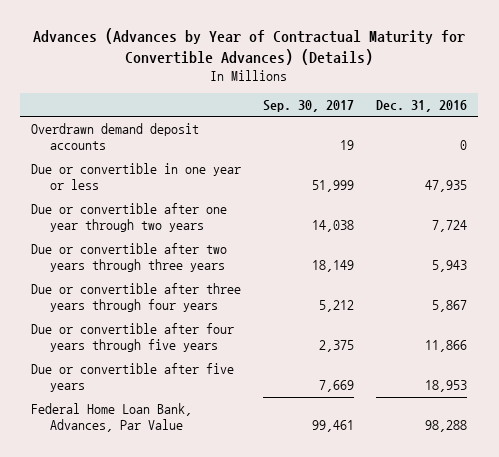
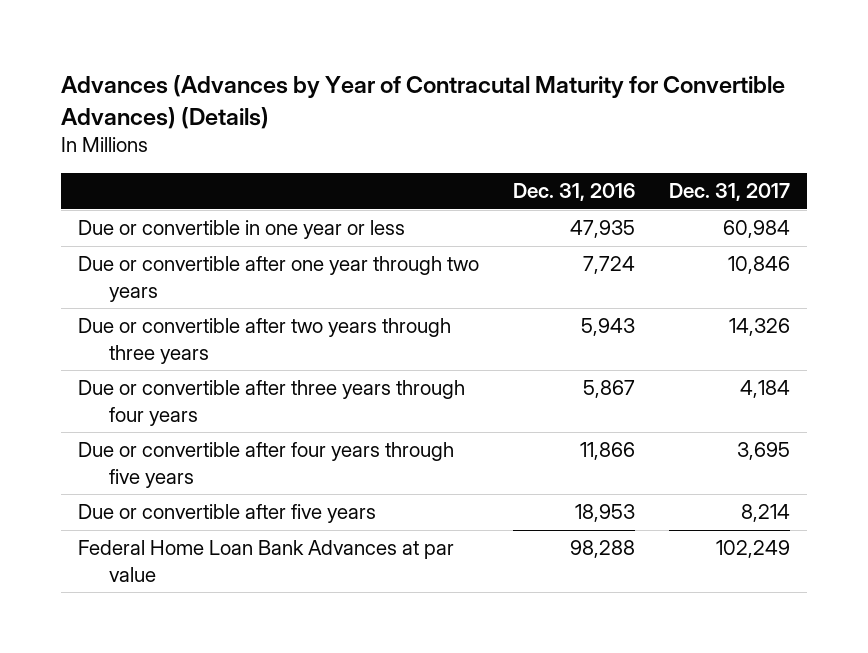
[33,28,466,65] Advances (Advances by Year of Contractual Maturity for Convertible Advances) (Details) -> [61,74,786,129] Advances (Advances by Year of Contracutal Maturity for Convertible Advances) (Details)
[263,99,355,112] Sep. 30, 2017 -> none
none -> [669,183,791,202] Dec. 31, 2017
[31,122,200,151] Overdrawn demand deposit accounts -> none
[31,402,193,433] Federal Home Loan Bank, Advances, Par Value -> [78,540,455,582] Federal Home Loan Bank Advances at par value

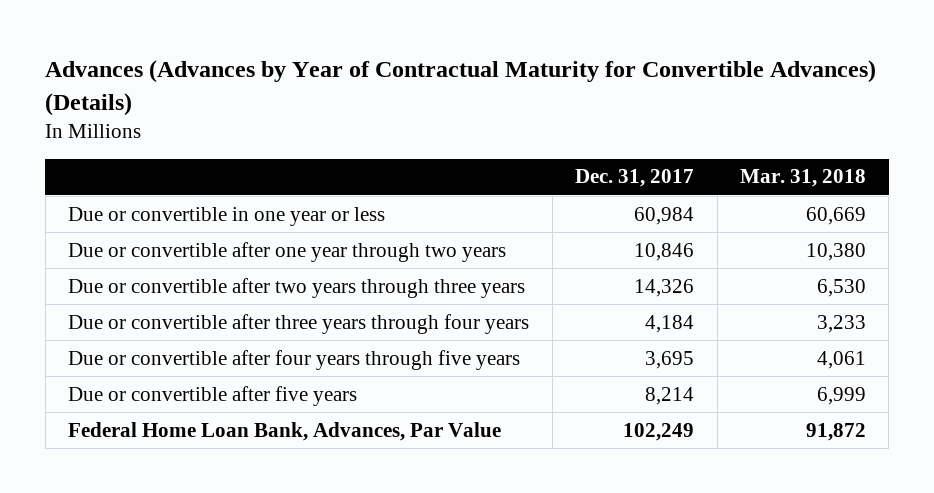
[61,74,786,129] Advances (Advances by Year of Contracutal Maturity for Convertible Advances) (Details) -> [45,60,877,116] Advances (Advances by Year of Contractual Maturity for Convertible Advances) (Details)
[513,183,636,202] Dec. 31, 2016 -> none
none -> [740,169,867,188] Mar. 31, 2018
[78,540,455,582] Federal Home Loan Bank Advances at par value -> [68,421,502,441] Federal Home Loan Bank, Advances, Par Value

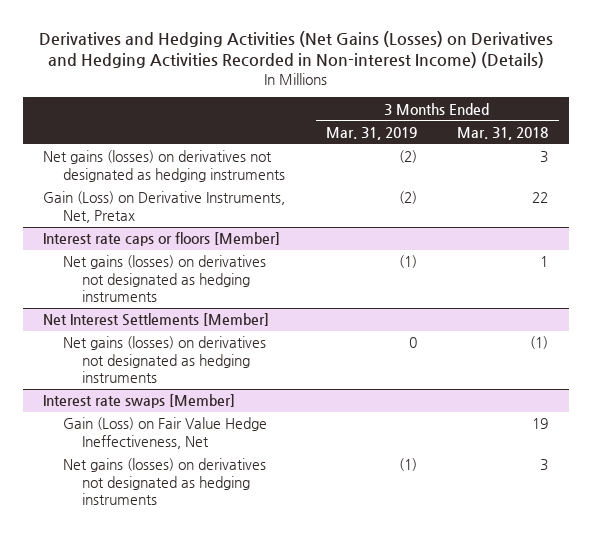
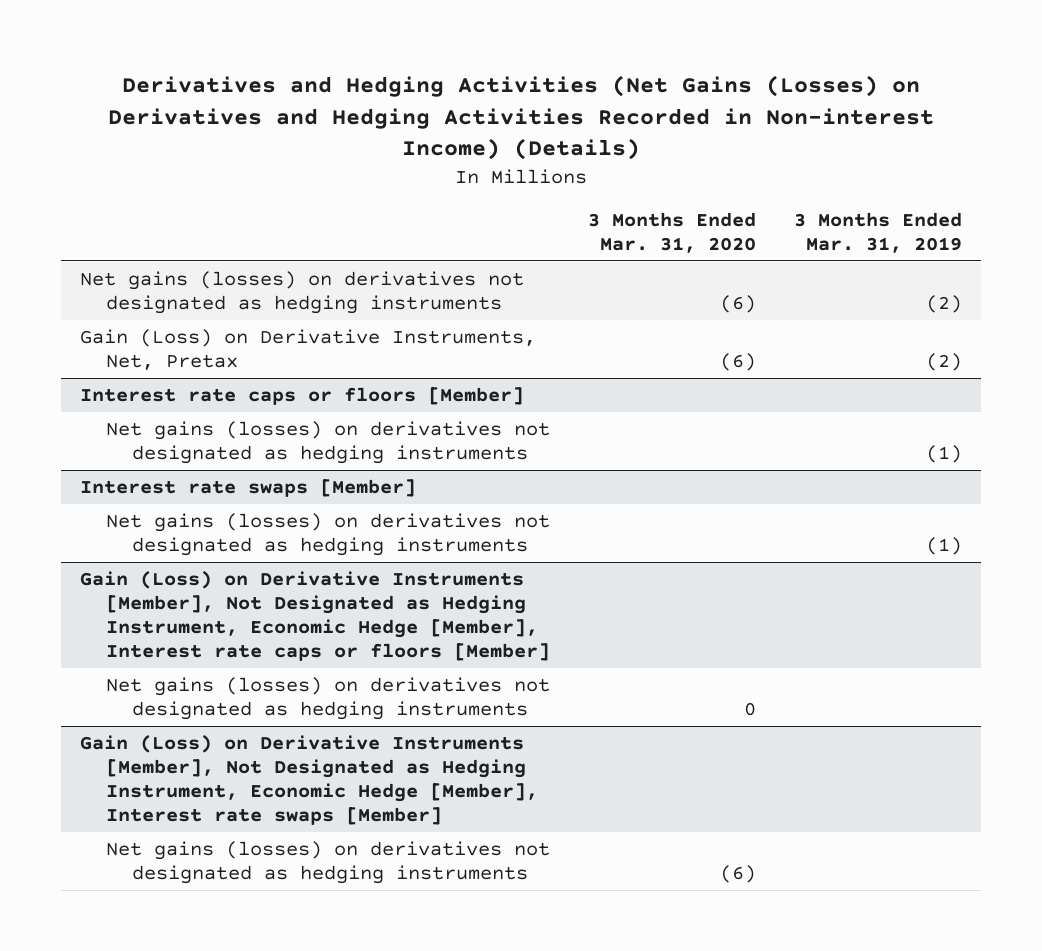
[457,126,549,140] Mar. 31, 2018 -> none
none -> [588,211,757,254] 3 Months Ended Mar. 31, 2020
[43,313,270,327] Net Interest Settlements [Member] -> none
[62,336,266,384] Net gains (losses) on derivatives not designated as hedging instruments -> none
[62,417,267,449] Gain (Loss) on Fair Value Hedge Ineffectiveness, Net -> none
none -> [80,570,550,662] Gain (Loss) on Derivative Instruments [Member], Not Designated as Hedging Instrument, Economic Hedge [Member], Interest rate caps or floors [Member]
none -> [105,676,550,720] Net gains (losses) on derivatives not designated as hedging instruments
none -> [80,734,538,826] Gain (Loss) on Derivative Instruments [Member], Not Designated as Hedging Instrument, Economic Hedge [Member], Interest rate swaps [Member]
none -> [105,840,550,884] Net gains (losses) on derivatives not designated as hedging instruments

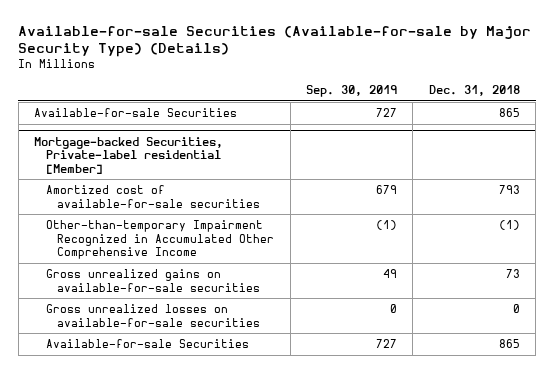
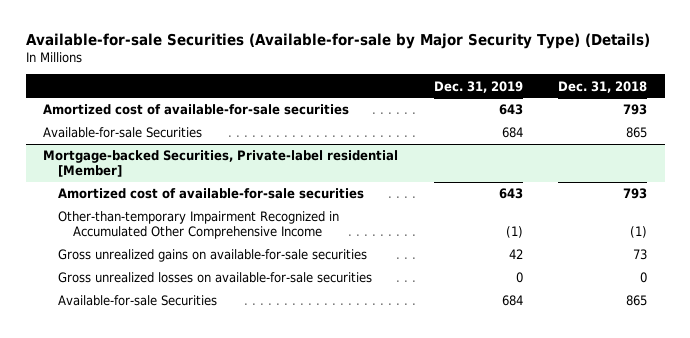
[306,85,398,98] Sep. 30, 2019 -> none
none -> [433,80,523,93] Dec. 31, 2019
none -> [43,104,350,116] Amortized cost of available-for-sale securities

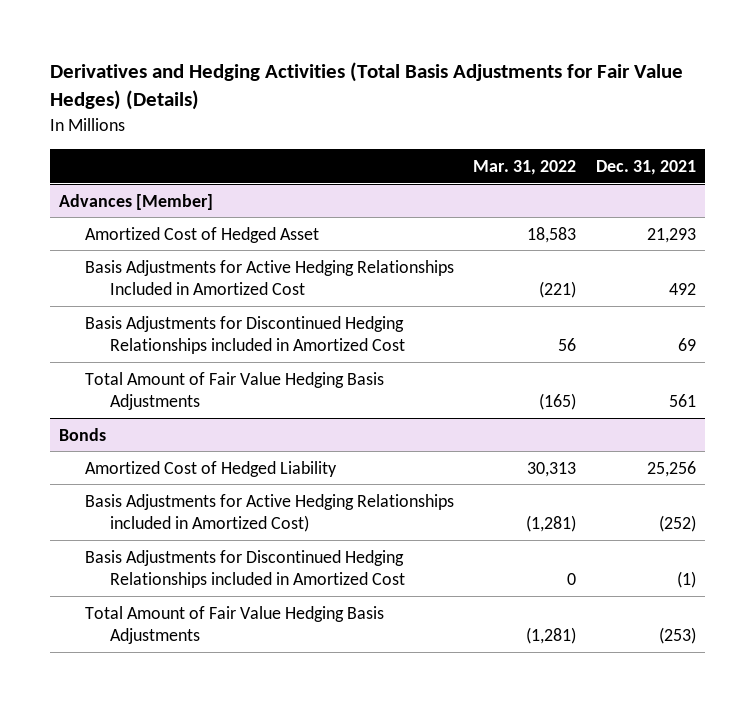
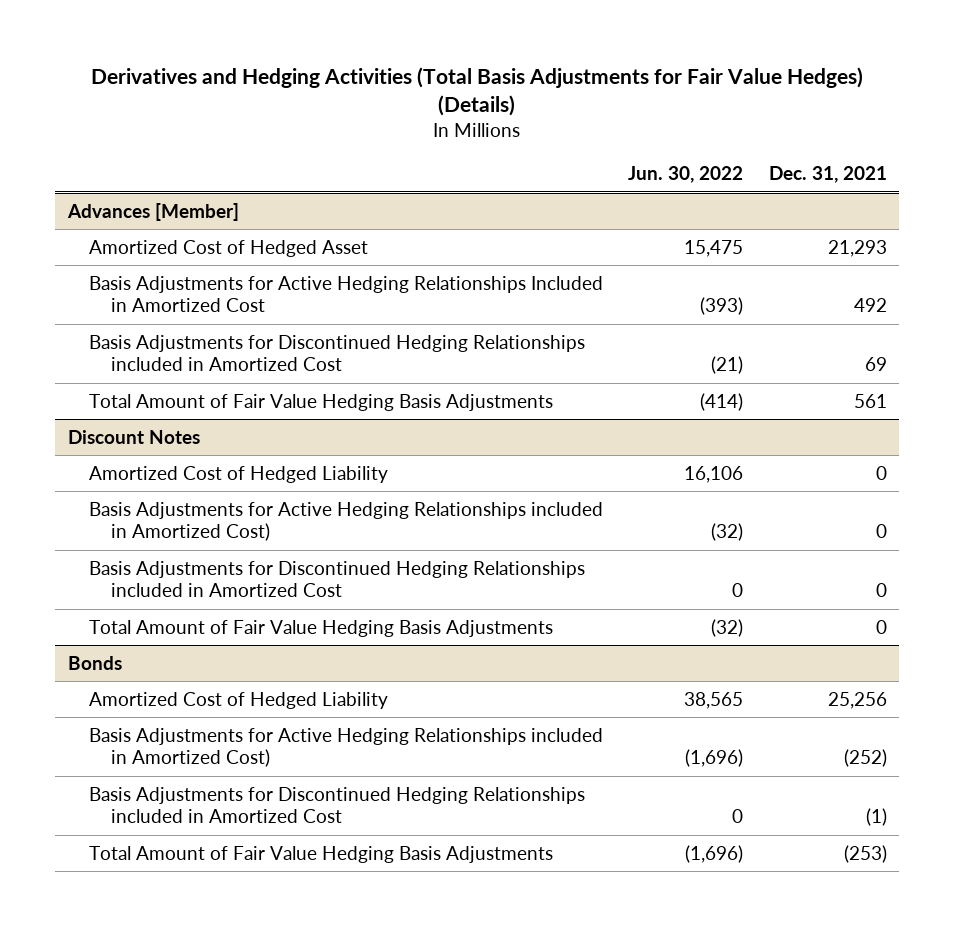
[473,159,577,175] Mar. 31, 2022 -> none
none -> [628,166,744,184] Jun. 30, 2022
none -> [67,429,200,444] Discount Notes
none -> [89,465,389,483] Amortized Cost of Hedged Liability
none -> [89,501,604,542] Basis Adjustments for Active Hedging Relationships included in Amortized Cost)
none -> [89,560,586,598] Basis Adjustments for Discontinued Hedging Relationships included in Amortized Cost
none -> [89,619,554,637] Total Amount of Fair Value Hedging Basis Adjustments

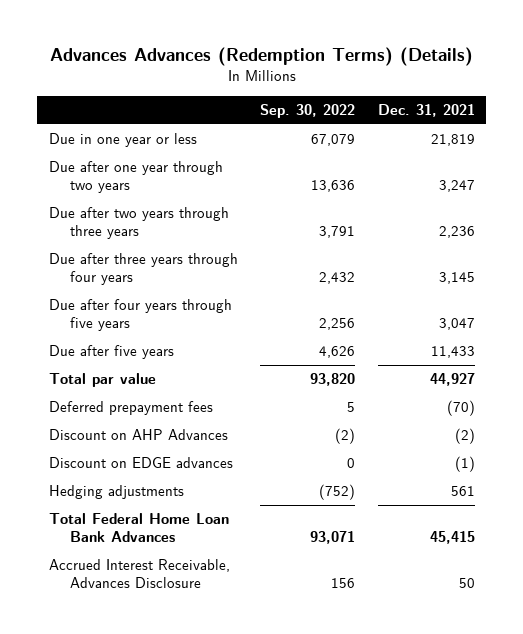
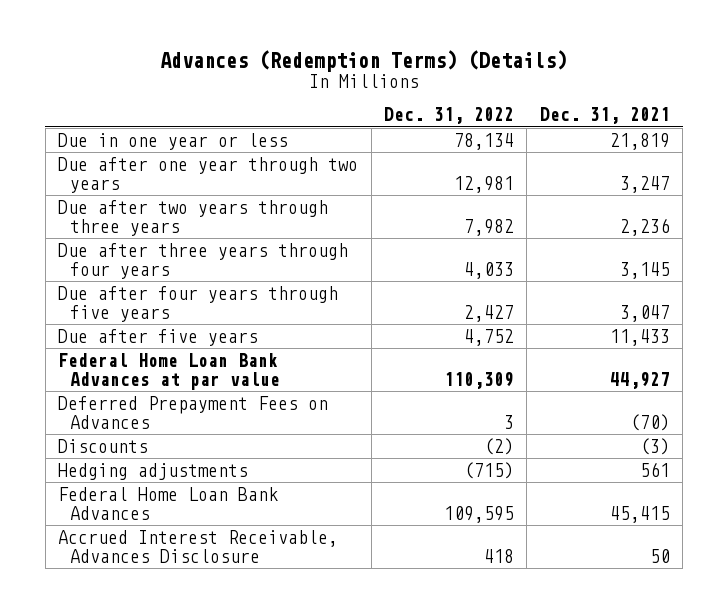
[49,46,473,66] Advances Advances (Redemption Terms) (Details) -> [160,50,568,73] Advances (Redemption Terms) (Details)
[260,104,356,119] Sep. 30, 2022 -> none
none -> [384,107,515,125] Dec. 31, 2022
[48,429,228,441] Discount on AHP Advances -> none
[48,373,156,388] Total par value -> [58,352,280,390] Federal Home Loan Bank Advances at par value
[48,401,213,416] Deferred prepayment fees -> [58,395,329,429] Deferred Prepayment Fees on Advances
[48,457,233,469] Discount on EDGE advances -> [58,438,149,453] Discounts
[454,456,475,473] (1) -> [639,437,670,455] (3)
[48,513,229,542] Total Federal Home Loan Bank Advances -> [58,486,279,520] Federal Home Loan Bank Advances

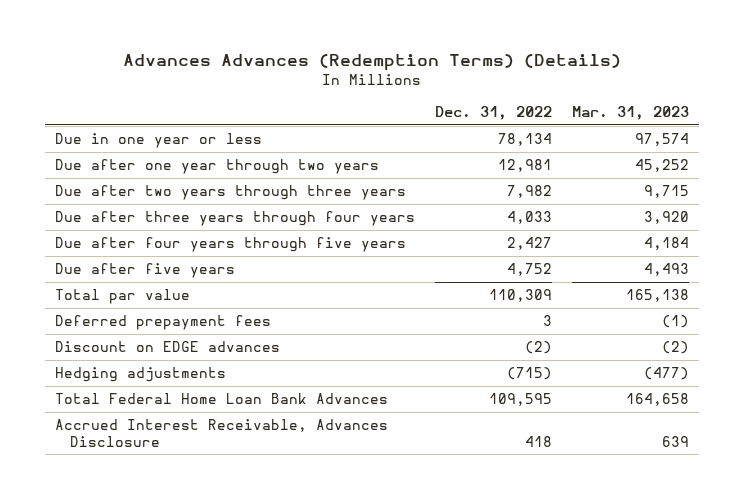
[160,50,568,73] Advances (Redemption Terms) (Details) -> [122,54,621,72] Advances Advances (Redemption Terms) (Details)
[539,107,670,125] Dec. 31, 2021 -> none
none -> [572,106,690,121] Mar. 31, 2023
[58,352,280,390] Federal Home Loan Bank Advances at par value -> [54,289,190,305] Total par value
[58,395,329,429] Deferred Prepayment Fees on Advances -> [54,315,271,331] Deferred prepayment fees
[58,438,149,453] Discounts -> [54,341,280,353] Discount on EDGE advances
[58,486,279,520] Federal Home Loan Bank Advances -> [54,393,388,405] Total Federal Home Loan Bank Advances

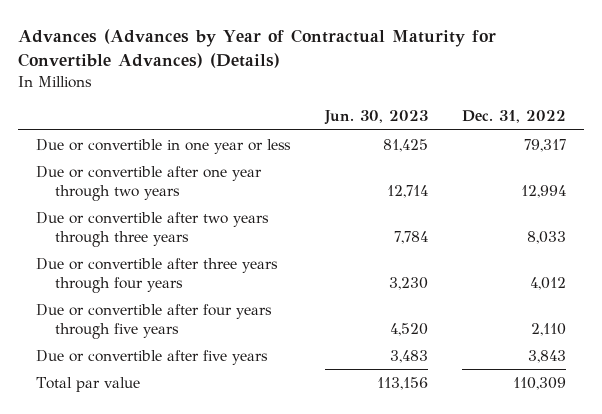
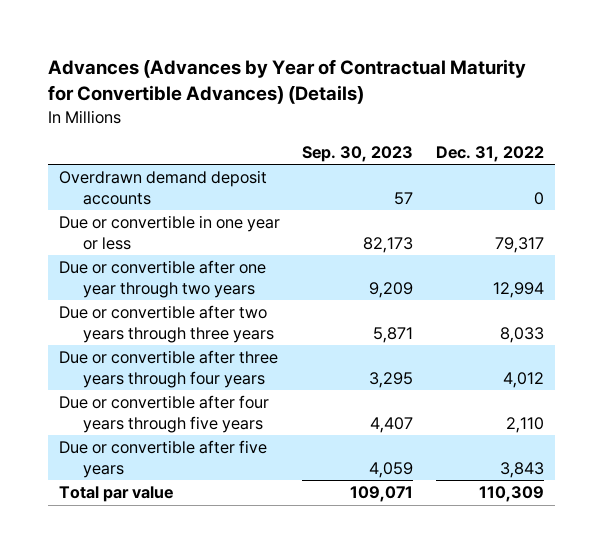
[323,110,428,126] Jun. 30, 2023 -> none
none -> [302,145,414,162] Sep. 30, 2023
none -> [59,170,268,205] Overdrawn demand deposit accounts

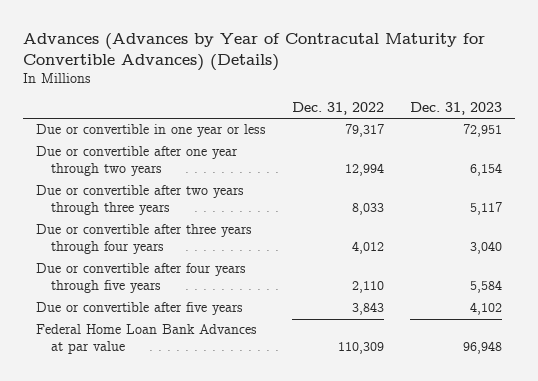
[48,59,527,105] Advances (Advances by Year of Contractual Maturity for Convertible Advances) (Details) -> [22,32,485,71] Advances (Advances by Year of Contracutal Maturity for Convertible Advances) (Details)
[302,145,414,162] Sep. 30, 2023 -> none
none -> [409,102,502,116] Dec. 31, 2023
[59,170,268,205] Overdrawn demand deposit accounts -> none
[59,486,174,503] Total par value -> [35,324,257,355] Federal Home Loan Bank Advances at par value

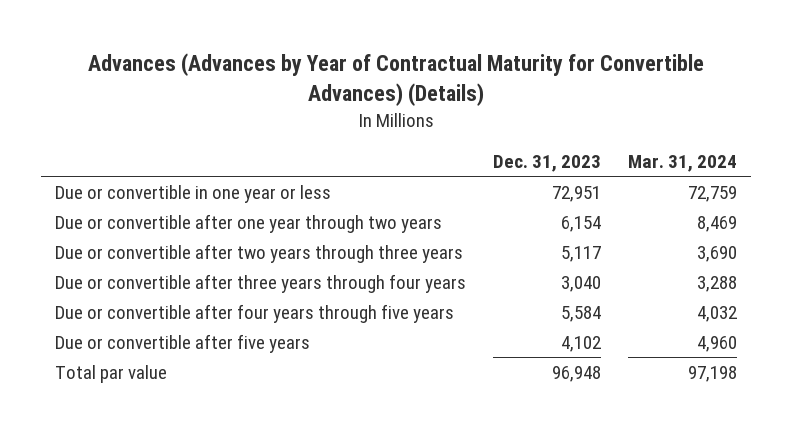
[22,32,485,71] Advances (Advances by Year of Contracutal Maturity for Convertible Advances) (Details) -> [88,53,705,106] Advances (Advances by Year of Contractual Maturity for Convertible Advances) (Details)
[291,102,384,116] Dec. 31, 2022 -> none
none -> [628,154,738,172] Mar. 31, 2024
[35,324,257,355] Federal Home Loan Bank Advances at par value -> [55,365,168,384] Total par value

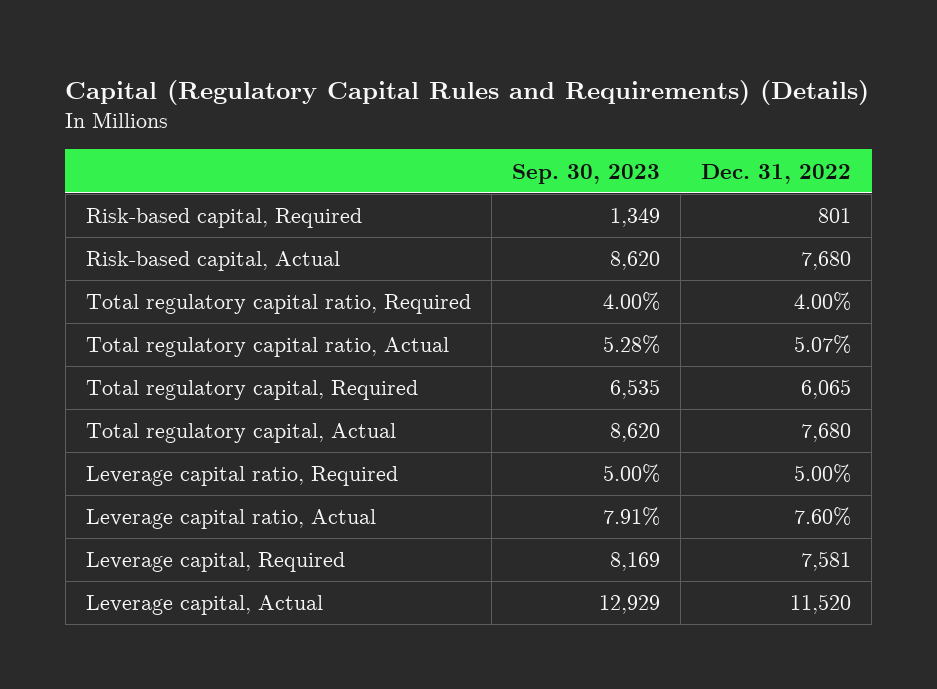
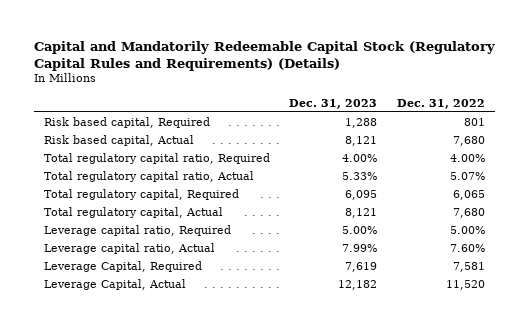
[65,79,870,105] Capital (Regulatory Capital Rules and Requirements) (Details) -> [33,40,495,71] Capital and Mandatorily Redeemable Capital Stock (Regulatory Capital Rules and Requirements) (Details)
[512,163,661,184] Sep. 30, 2023 -> none
none -> [289,98,378,109] Dec. 31, 2023
[85,208,362,229] Risk-based capital, Required -> [43,117,210,129] Risk based capital, Required
[85,251,340,272] Risk-based capital, Actual -> [43,135,194,147] Risk based capital, Actual
[85,552,345,573] Leverage capital, Required -> [43,261,202,273] Leverage Capital, Required
[85,595,323,616] Leverage capital, Actual -> [43,279,186,291] Leverage Capital, Actual

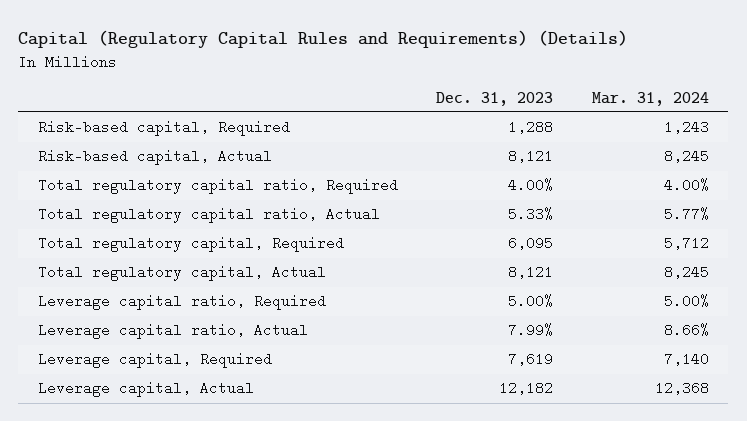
[33,40,495,71] Capital and Mandatorily Redeemable Capital Stock (Regulatory Capital Rules and Requirements) (Details) -> [18,30,629,49] Capital (Regulatory Capital Rules and Requirements) (Details)
[397,98,486,109] Dec. 31, 2022 -> none
none -> [592,91,710,106] Mar. 31, 2024
[43,117,210,129] Risk based capital, Required -> [37,120,290,137] Risk-based capital, Required
[43,135,194,147] Risk based capital, Actual -> [37,149,272,166] Risk-based capital, Actual
[43,261,202,273] Leverage Capital, Required -> [37,352,272,369] Leverage capital, Required
[43,279,186,291] Leverage Capital, Actual -> [37,381,254,398] Leverage capital, Actual

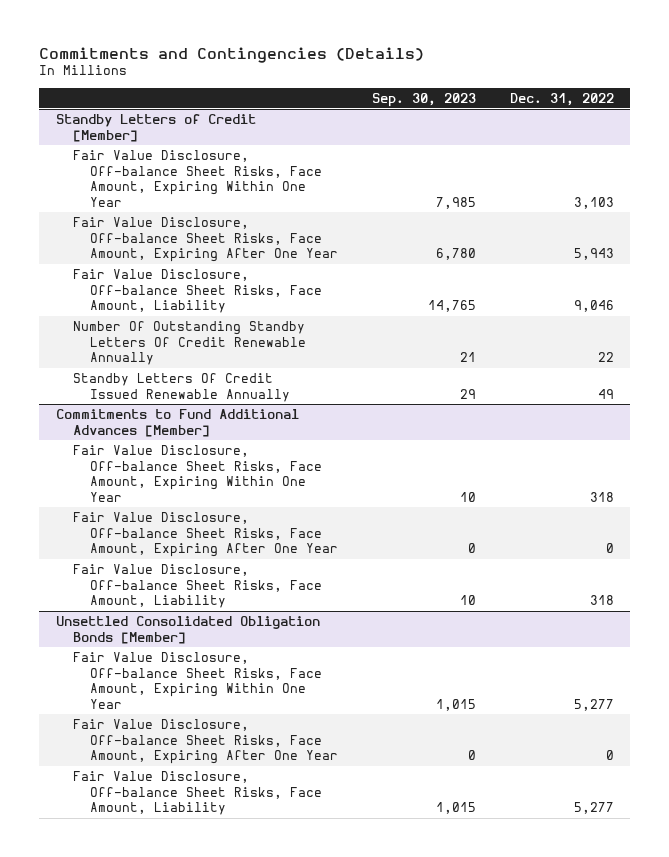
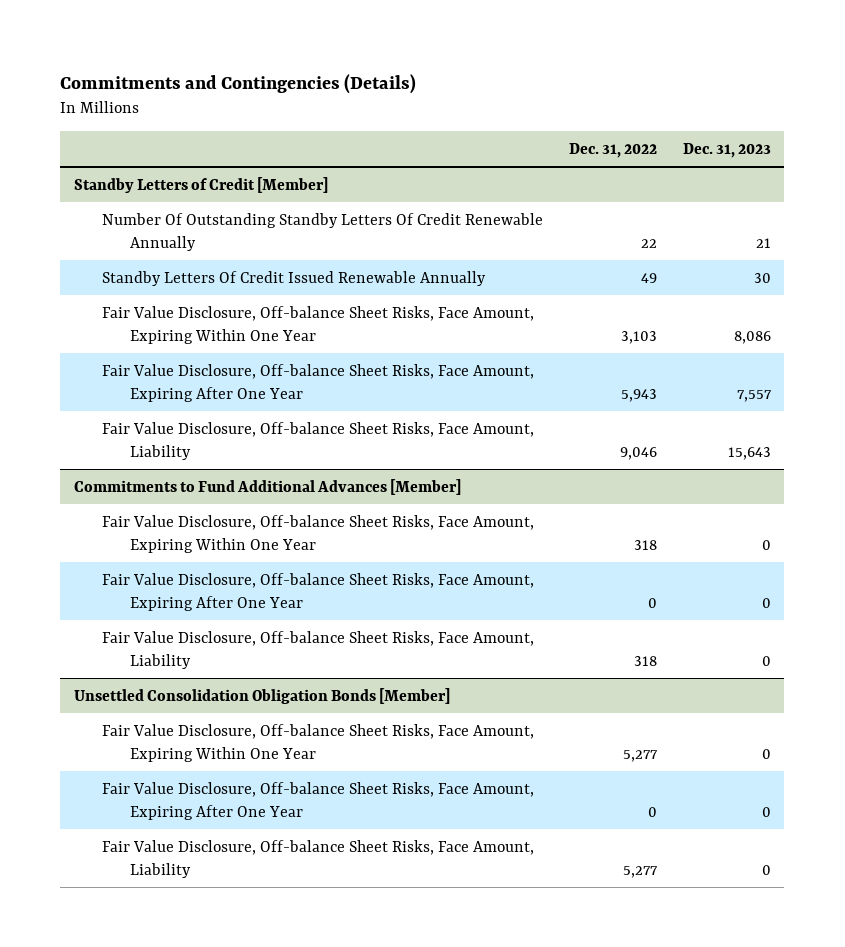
[371,92,476,107] Sep. 30, 2023 -> none
none -> [683,143,772,159] Dec. 31, 2023
[73,320,307,366] Number Of Outstanding Standby Letters Of Credit Renewable Annually -> [101,212,543,251] Number Of Outstanding Standby Letters Of Credit Renewable Annually
[73,372,291,402] Standby Letters Of Credit Issued Renewable Annually -> [101,270,486,286] Standby Letters Of Credit Issued Renewable Annually
[55,615,320,644] Unsettled Consolidated Obligation Bonds [Member] -> [73,687,450,704] Unsettled Consolidation Obligation Bonds [Member]

